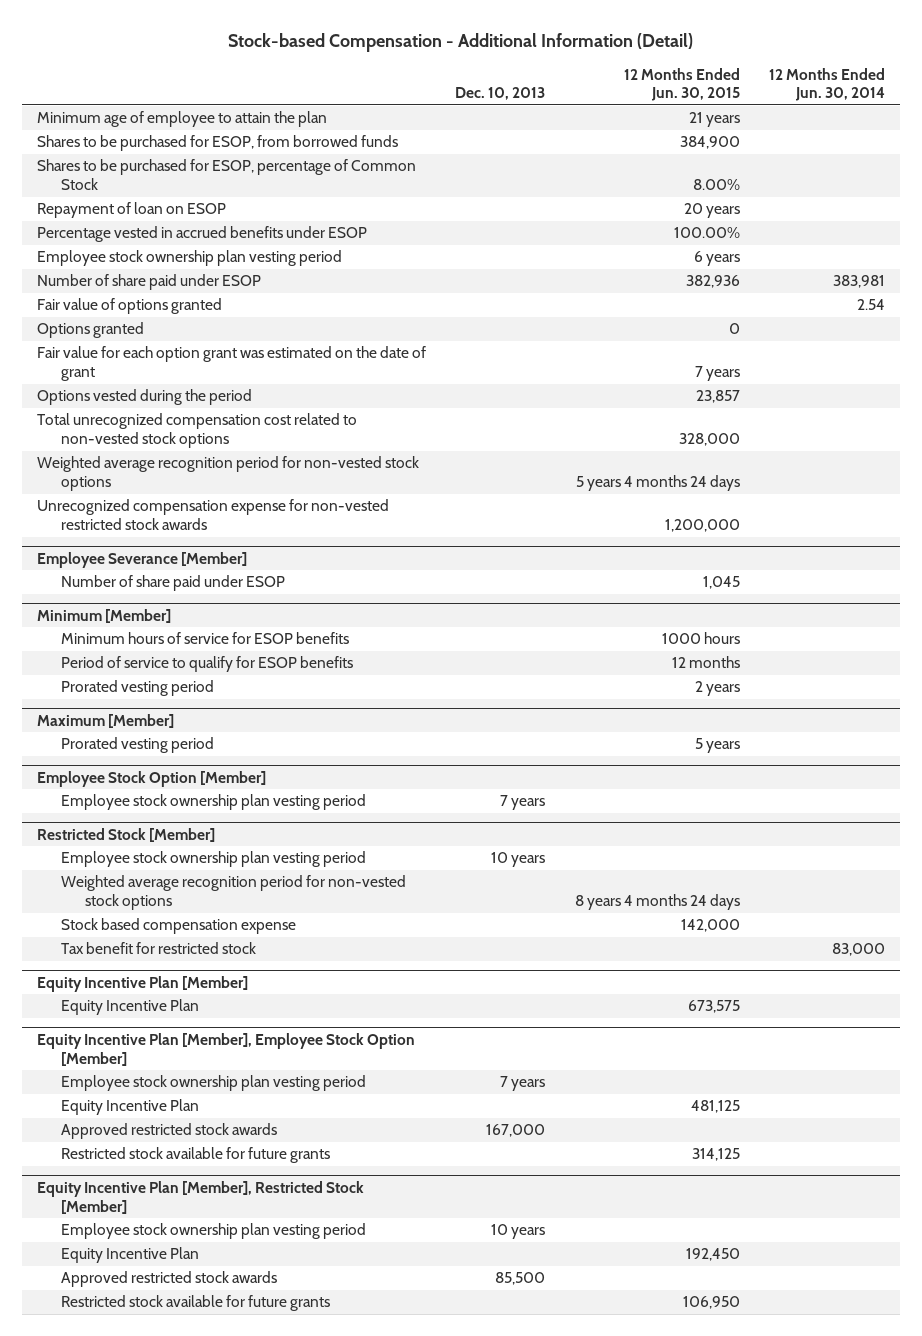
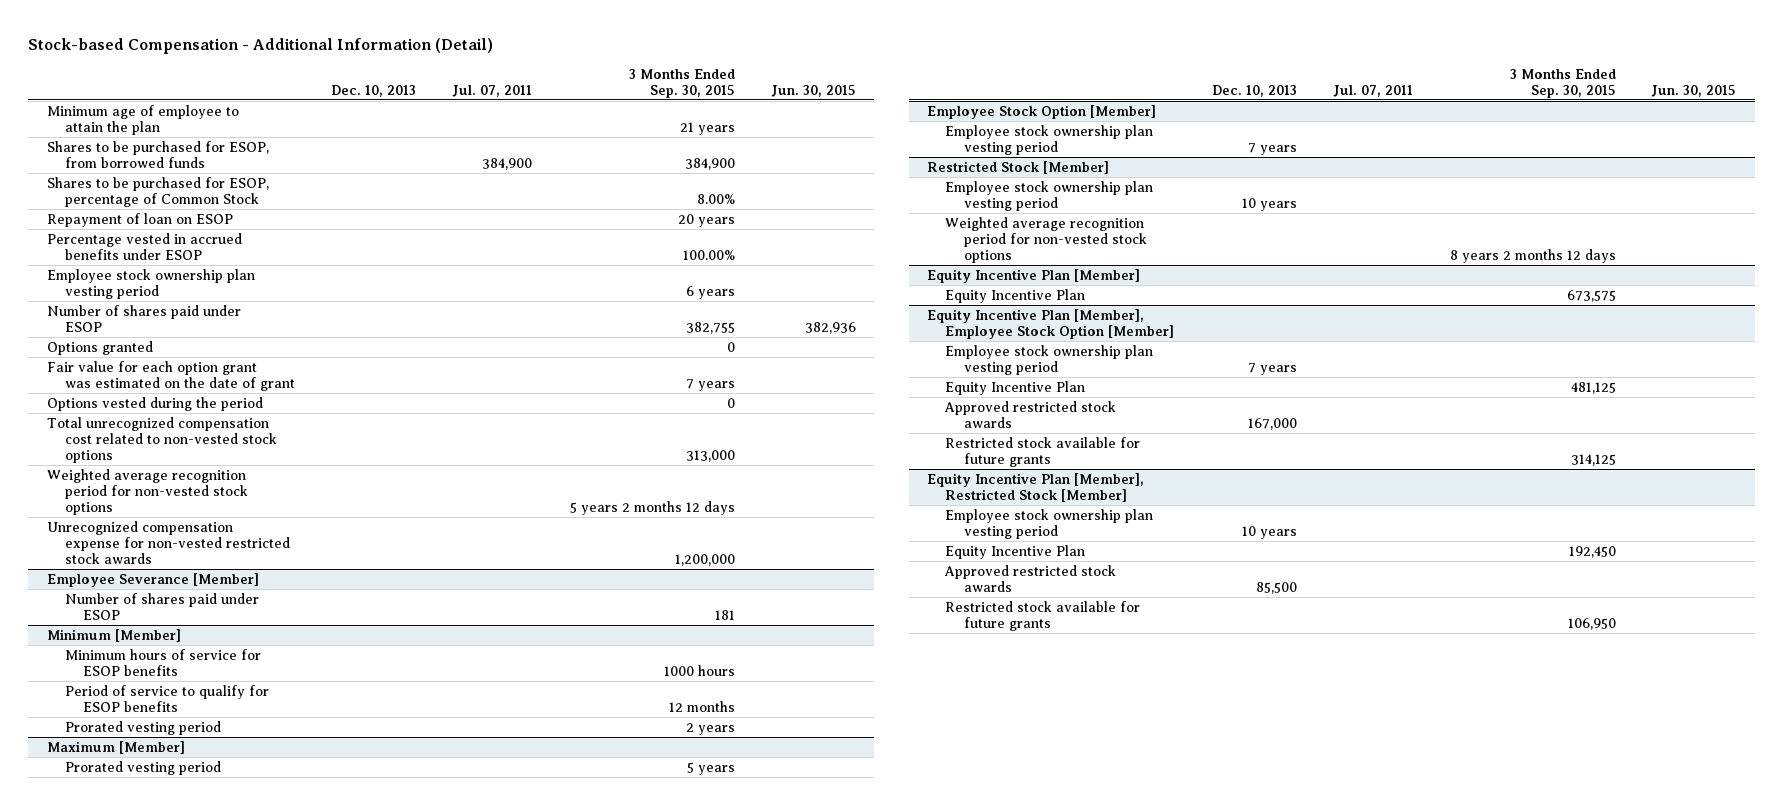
[623,67,740,102] 12 Months Ended Jun. 30, 2015 -> none
[769,67,886,102] 12 Months Ended Jun. 30, 2014 -> none
none -> [452,84,533,97] Jul. 07, 2011
none -> [628,68,735,98] 3 Months Ended Sep. 30, 2015
none -> [770,84,856,97] Jun. 30, 2015
[36,298,222,315] Fair value of options granted -> none
[36,274,261,291] Number of share paid under ESOP -> [46,304,241,332] Number of shares paid under ESOP
[61,575,286,592] Number of share paid under ESOP -> [64,592,259,620] Number of shares paid under ESOP
[61,918,297,935] Stock based compensation expense -> none
[61,942,257,955] Tax benefit for restricted stock -> none

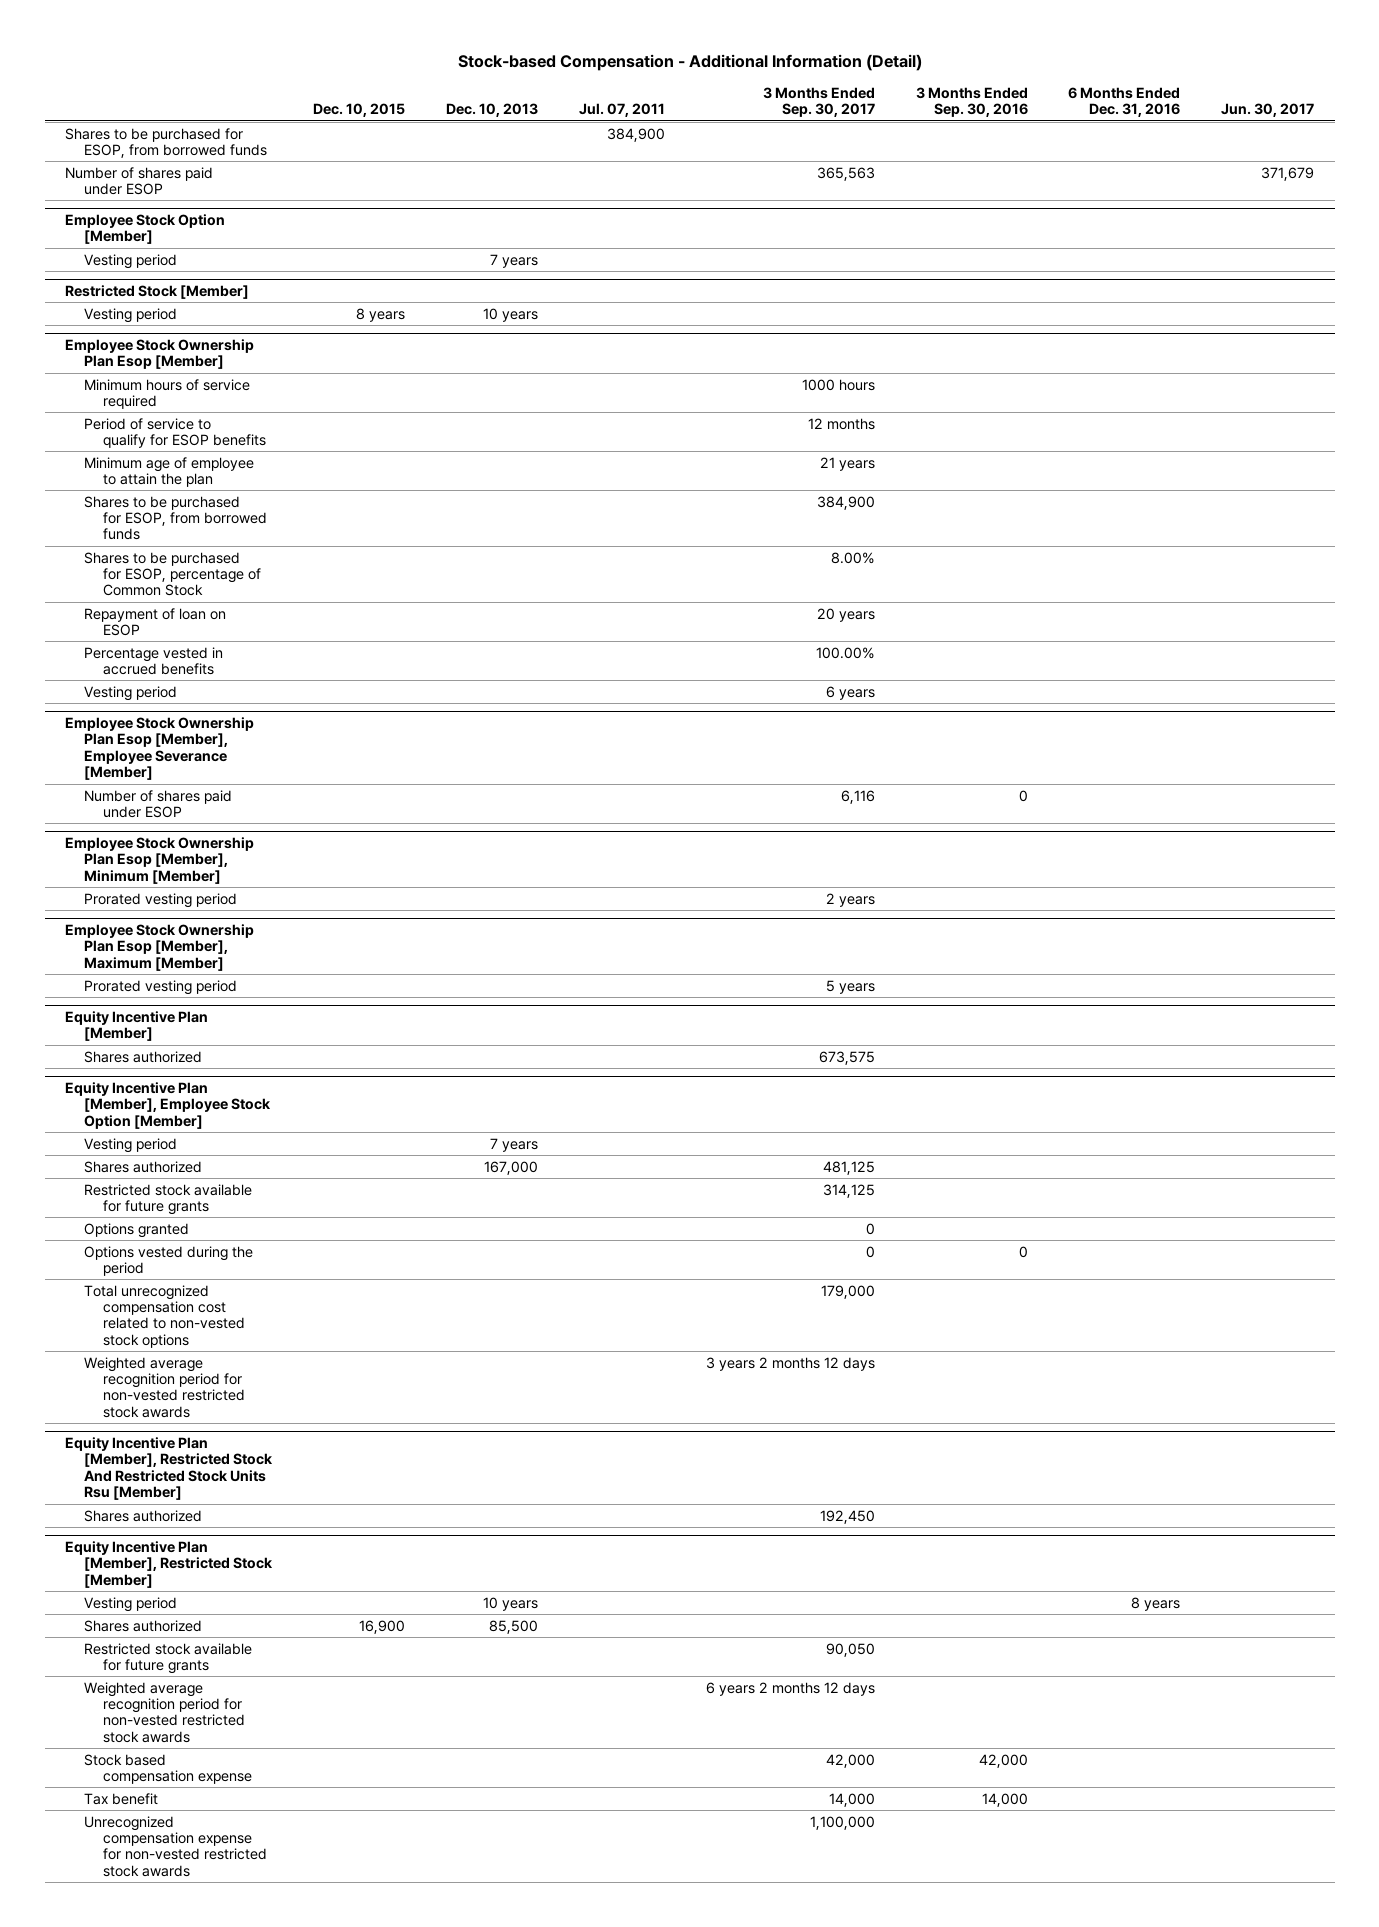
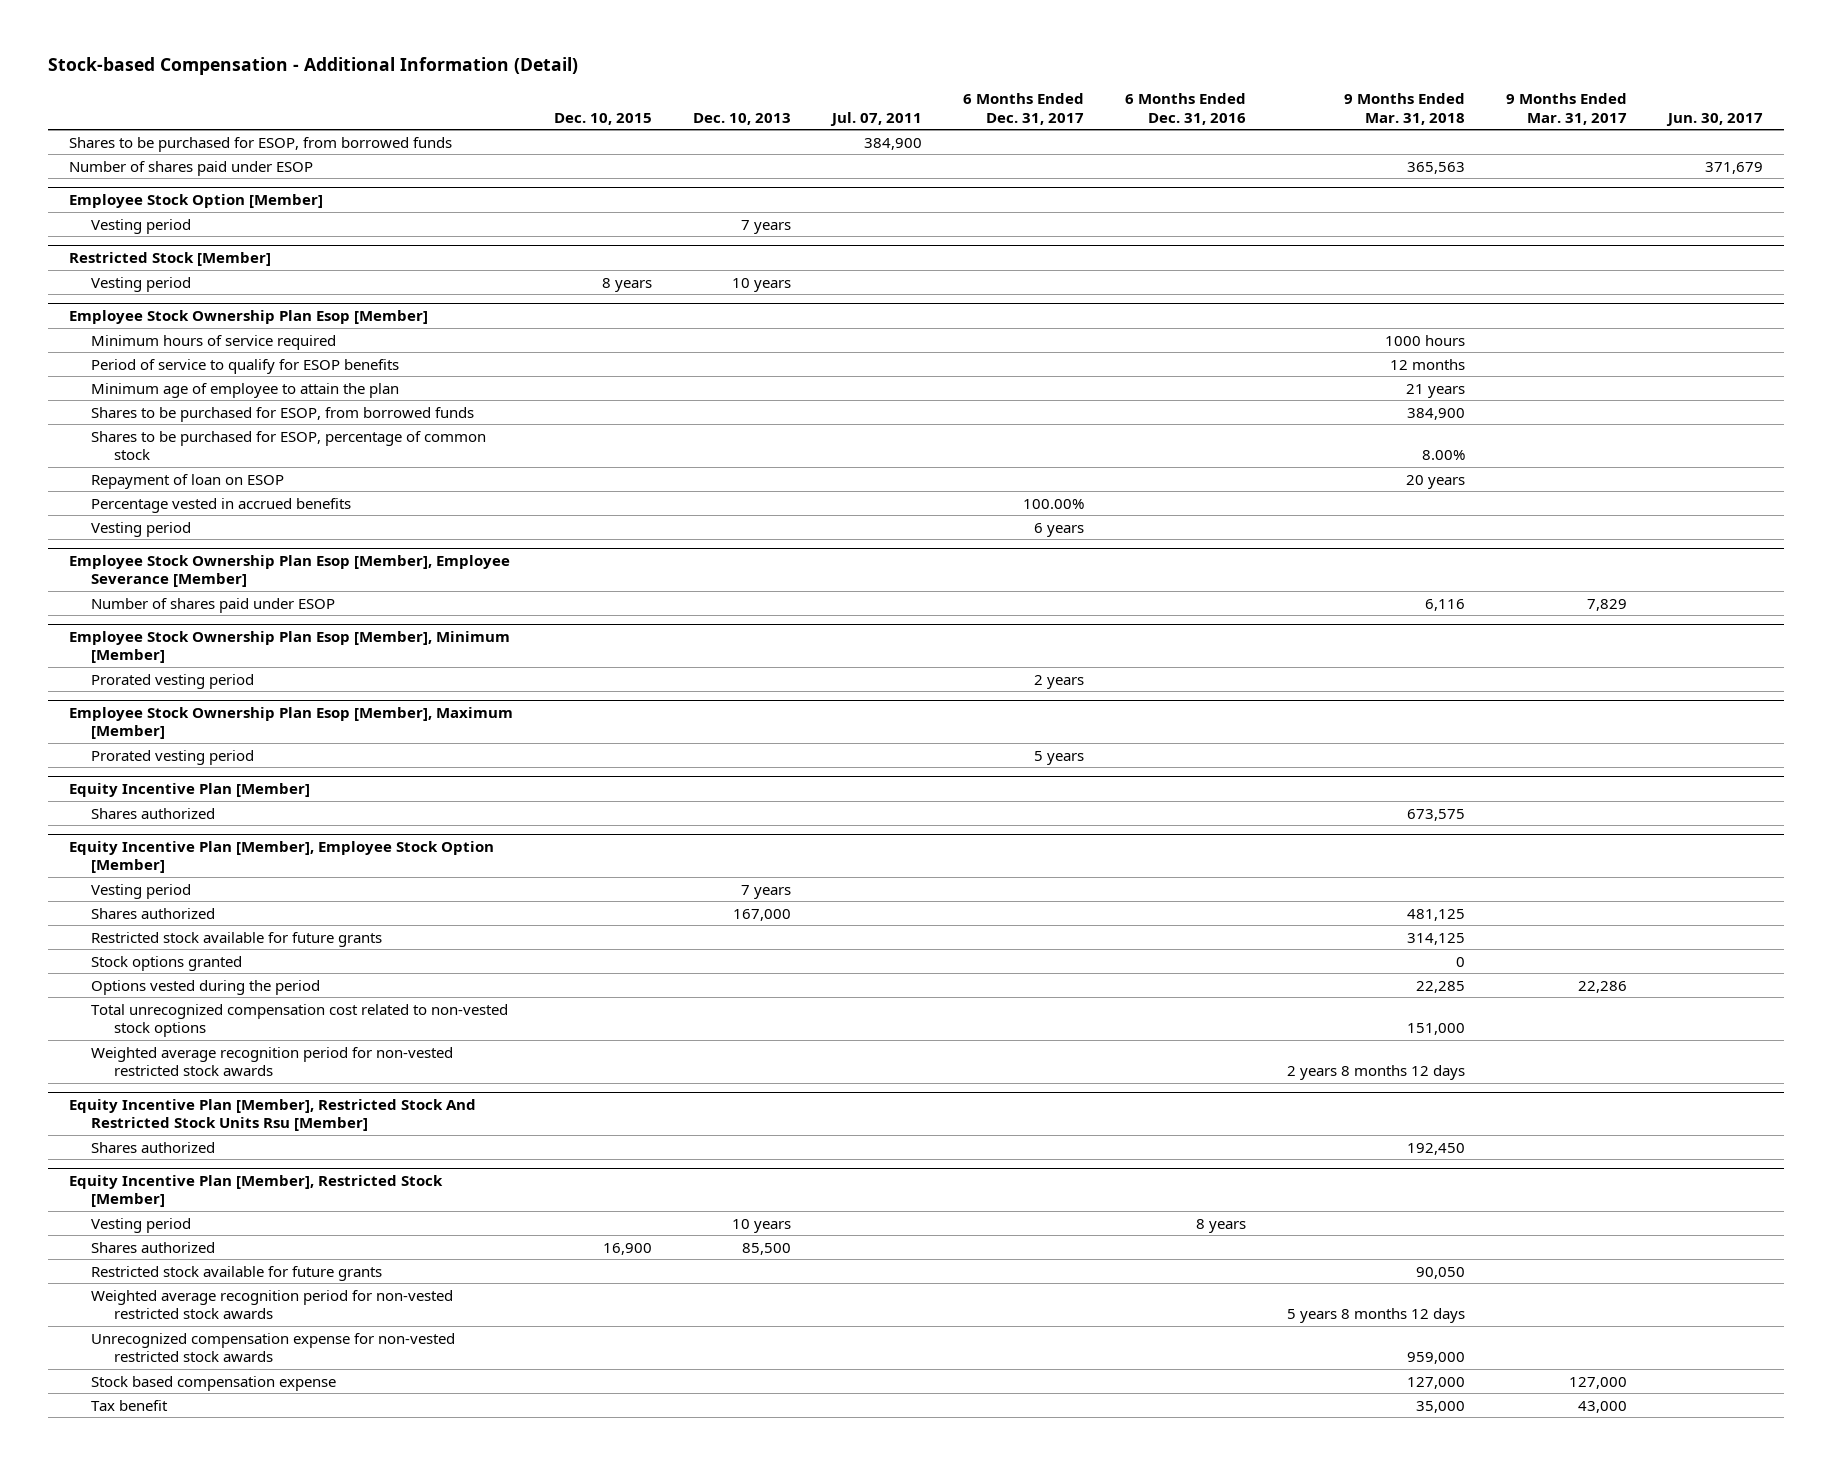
[762,86,875,118] 3 Months Ended Sep. 30, 2017 -> none
[915,86,1028,118] 3 Months Ended Sep. 30, 2016 -> none
none -> [962,93,1084,125] 6 Months Ended Dec. 31, 2017
none -> [1344,93,1466,125] 9 Months Ended Mar. 31, 2018
none -> [1506,93,1628,125] 9 Months Ended Mar. 31, 2017
[84,551,262,597] Shares to be purchased for ESOP, percentage of Common Stock -> [91,430,487,461] Shares to be purchased for ESOP, percentage of common stock
[84,1222,190,1238] Options granted -> [91,955,243,971] Stock options granted
[84,1815,268,1877] Unrecognized compensation expense for non-vested restricted stock awards -> [91,1332,456,1363] Unrecognized compensation expense for non-vested restricted stock awards

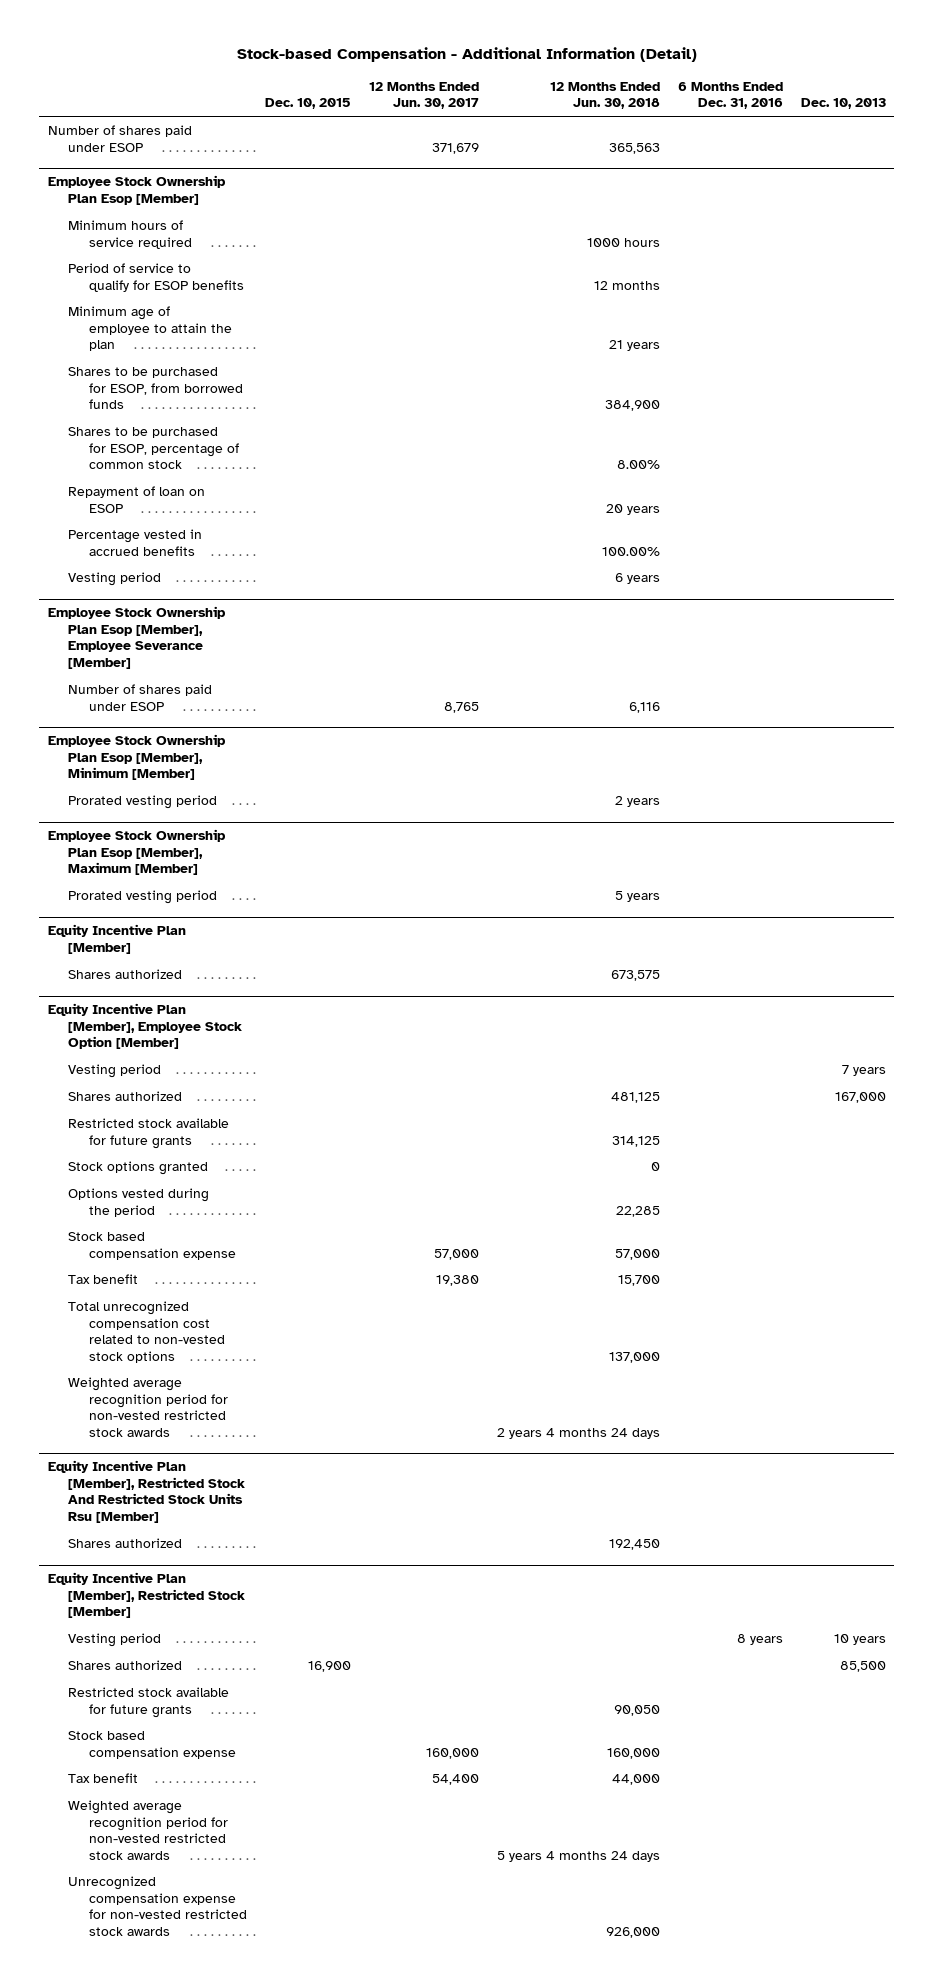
[829,111,922,126] Jul. 07, 2011 -> none
[962,93,1084,125] 6 Months Ended Dec. 31, 2017 -> none
[1344,93,1466,125] 9 Months Ended Mar. 31, 2018 -> none
[1506,93,1628,125] 9 Months Ended Mar. 31, 2017 -> none
[1666,112,1764,126] Jun. 30, 2017 -> none
none -> [368,81,479,110] 12 Months Ended Jun. 30, 2017
none -> [549,81,660,110] 12 Months Ended Jun. 30, 2018
[68,136,452,152] Shares to be purchased for ESOP, from borrowed funds -> none
[68,193,323,208] Employee Stock Option [Member] -> none
[91,218,192,234] Vesting period -> none
[68,251,271,266] Restricted Stock [Member] -> none
[91,276,192,292] Vesting period -> none
none -> [68,1231,236,1260] Stock based compensation expense
none -> [68,1273,139,1284] Tax benefit
[91,1289,454,1320] Weighted average recognition period for non-vested restricted stock awards -> [68,1799,228,1860] Weighted average recognition period for non-vested restricted stock awards
[91,1332,456,1363] Unrecognized compensation expense for non-vested restricted stock awards -> [68,1875,247,1936] Unrecognized compensation expense for non-vested restricted stock awards

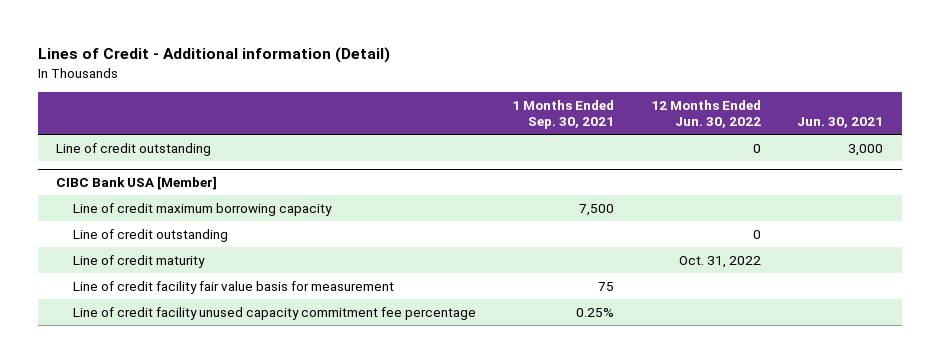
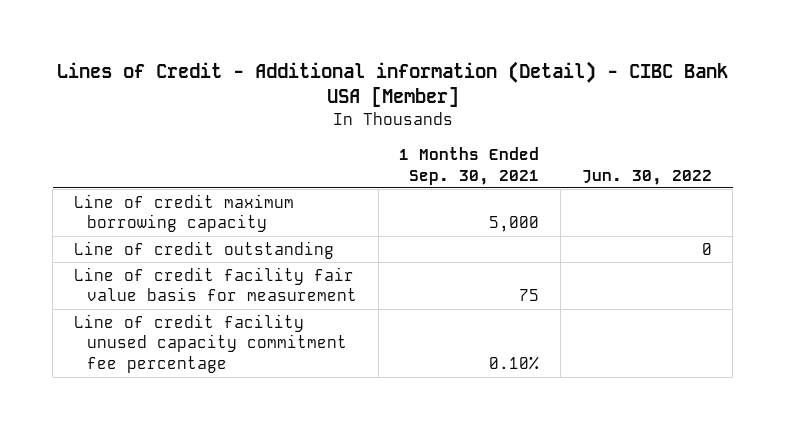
[38,47,391,64] Lines of Credit - Additional information (Detail) -> [56,60,728,108] Lines of Credit - Additional information (Detail) - CIBC Bank USA [Member]
[650,99,761,128] 12 Months Ended Jun. 30, 2022 -> none
[797,116,884,128] Jun. 30, 2021 -> none
none -> [581,169,712,185] Jun. 30, 2022
none -> [73,193,294,233] Line of credit maximum borrowing capacity
[56,176,218,191] CIBC Bank USA [Member] -> none
[72,202,332,216] Line of credit maximum borrowing capacity -> none
[72,228,228,242] Line of credit outstanding -> none
[72,254,205,268] Line of credit maturity -> none
[72,280,394,294] Line of credit facility fair value basis for measurement -> none
[72,306,476,320] Line of credit facility unused capacity commitment fee percentage -> none
none -> [73,266,357,302] Line of credit facility fair value basis for measurement
none -> [73,313,347,374] Line of credit facility unused capacity commitment fee percentage

